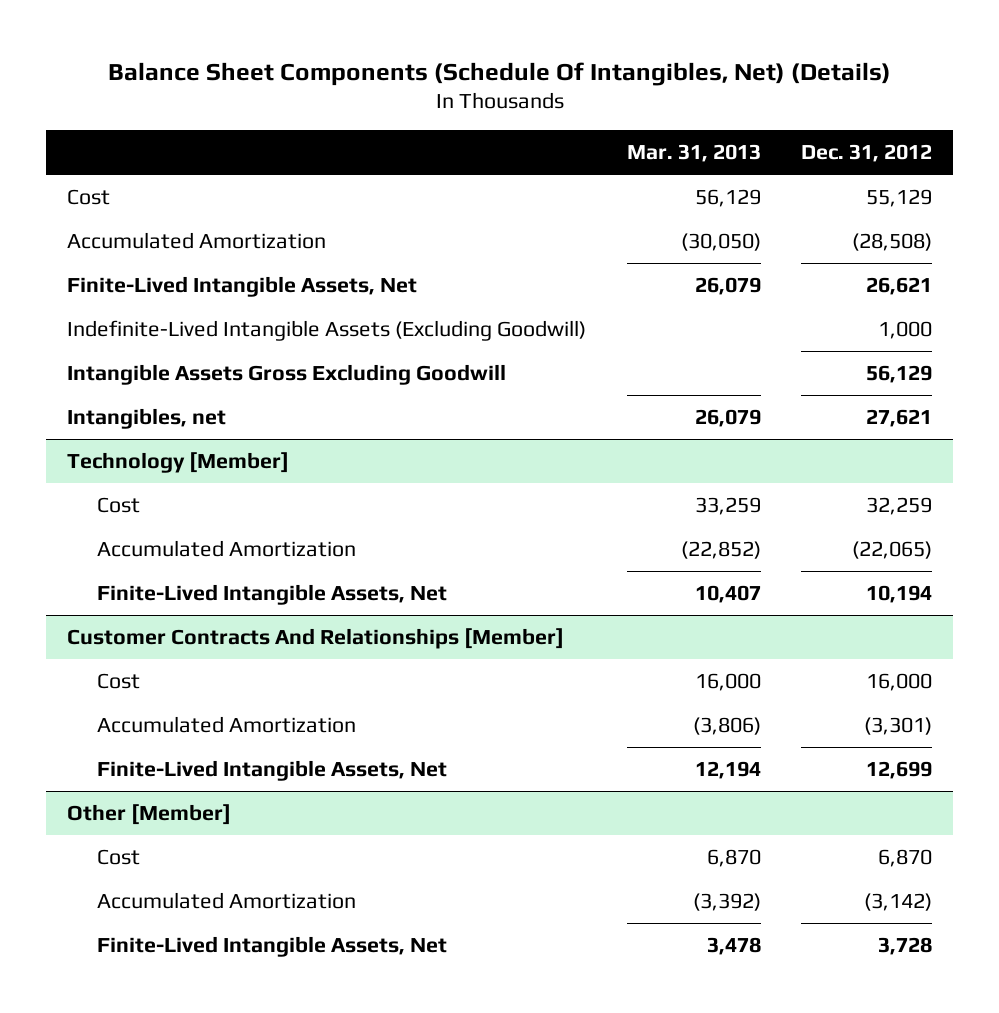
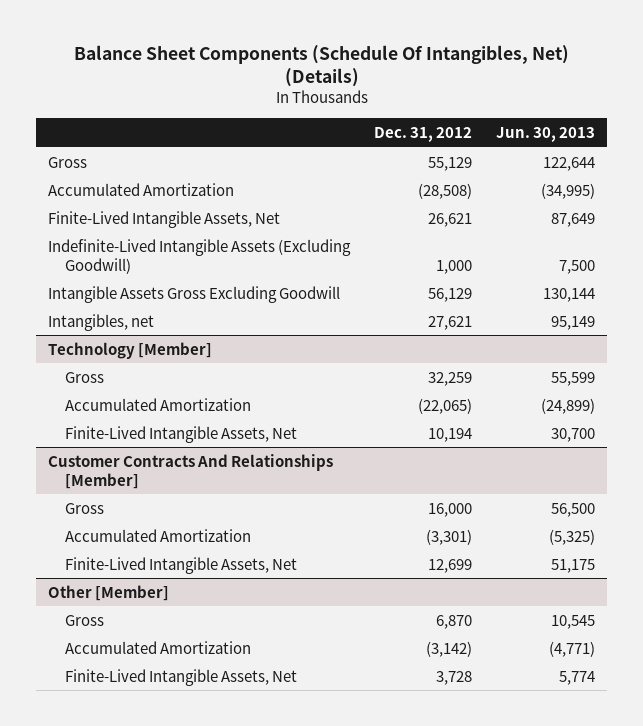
[626,144,761,163] Mar. 31, 2013 -> none
none -> [495,127,595,143] Jun. 30, 2013
[66,189,110,206] Cost -> [48,156,88,168] Gross
[97,497,141,514] Cost -> [65,371,105,383] Gross
[97,673,141,690] Cost -> [65,502,105,514] Gross
[97,849,141,866] Cost -> [65,614,105,626] Gross

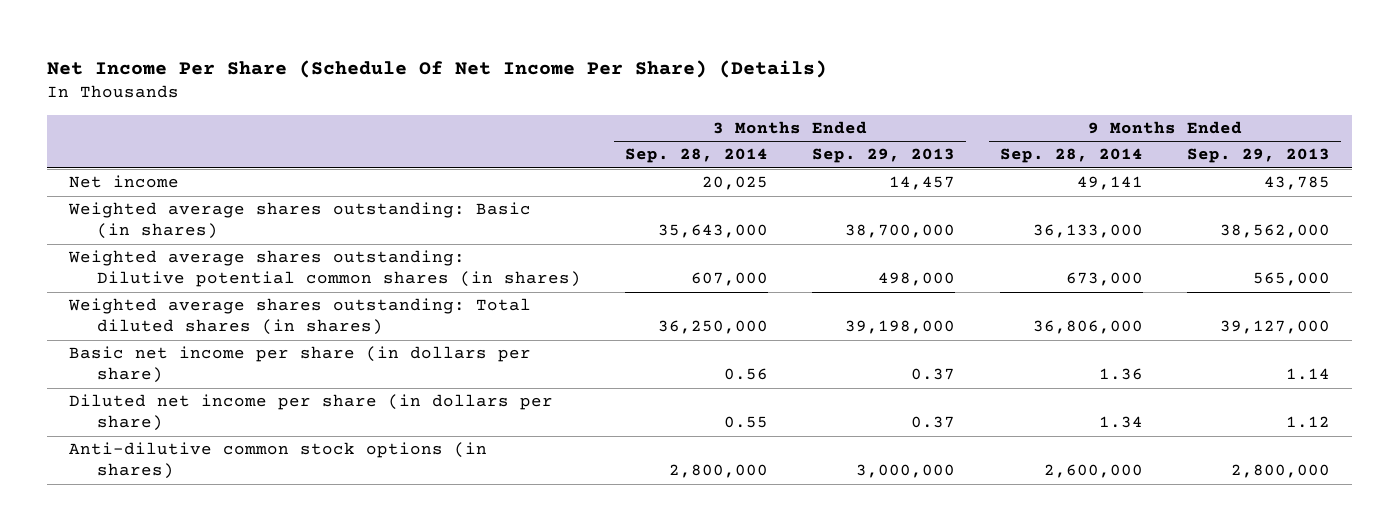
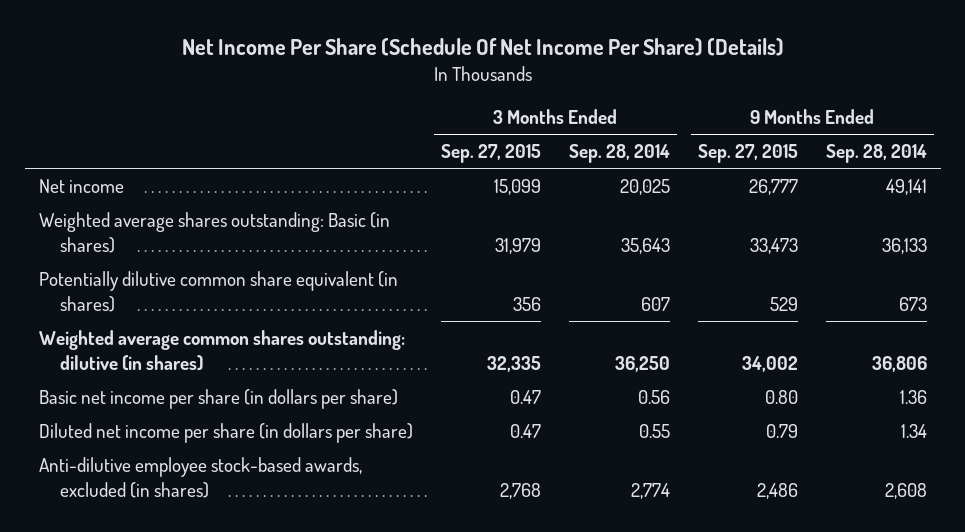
[812,148,956,164] Sep. 29, 2013 -> none
[1187,148,1331,164] Sep. 29, 2013 -> none
none -> [440,144,541,164] Sep. 27, 2015
none -> [697,144,798,164] Sep. 27, 2015
[658,224,769,239] 35,643,000 -> [620,237,670,254] 35,643
[1032,224,1143,239] 36,133,000 -> [881,237,927,254] 36,133
[68,250,581,288] Weighted average shares outstanding: Dilutive potential common shares (in shares) -> [38,271,398,312] Potentially dilutive common share equivalent (in shares)
[691,272,769,287] 607,000 -> [640,296,670,311] 607
[1065,272,1143,287] 673,000 -> [898,296,927,311] 673
[68,298,532,336] Weighted average shares outstanding: Total diluted shares (in shares) -> [38,330,405,371] Weighted average common shares outstanding: dilutive (in shares)
[658,320,769,335] 36,250,000 -> [614,355,670,372] 36,250
[1032,320,1143,335] 36,806,000 -> [871,355,927,372] 36,806
[69,442,488,480] Anti-dilutive common stock options (in shares) -> [38,457,362,498] Anti-dilutive employee stock-based awards, excluded (in shares)
[669,464,769,479] 2,800,000 -> [630,482,670,499] 2,774
[1043,464,1143,479] 2,600,000 -> [884,482,927,499] 2,608

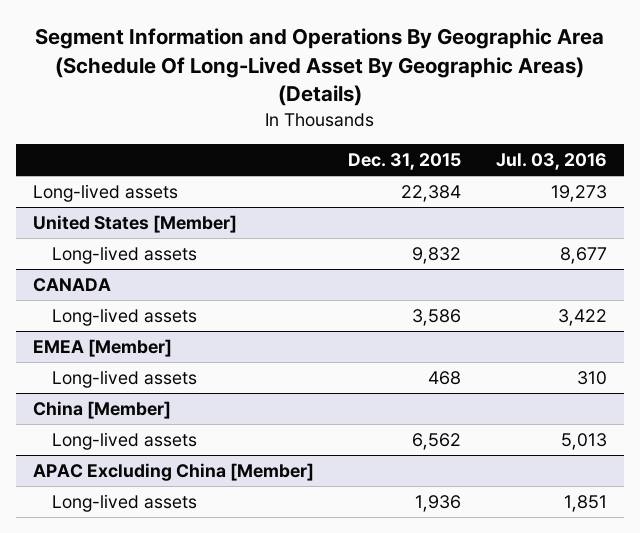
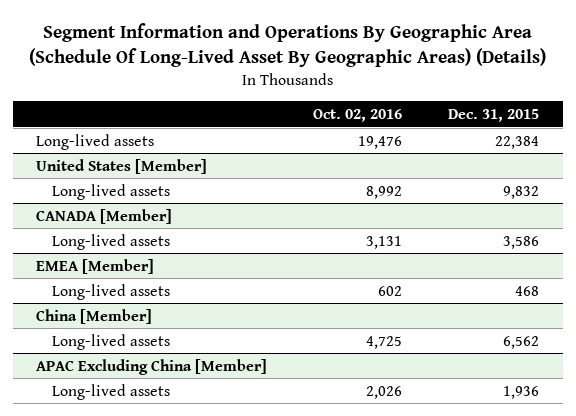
[495,153,607,171] Jul. 03, 2016 -> none
none -> [313,108,403,122] Oct. 02, 2016
[33,278,112,293] CANADA -> [36,208,173,224] CANADA [Member]

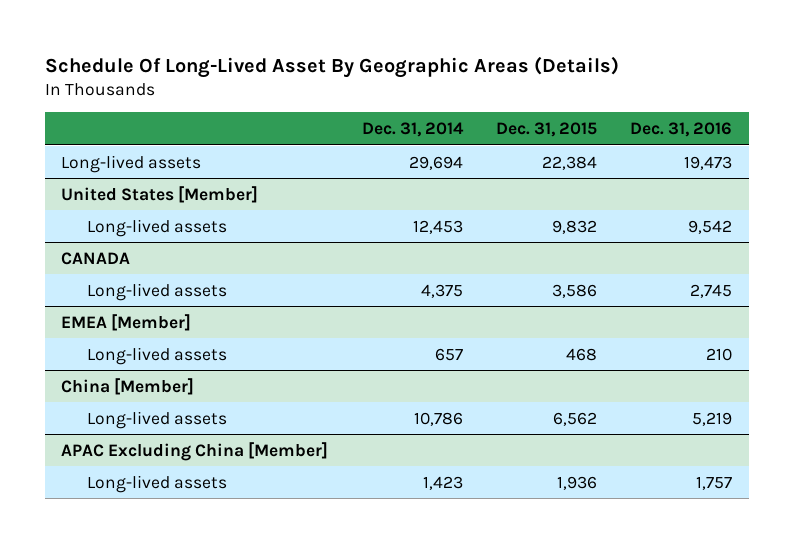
[28,23,546,68] Segment Information and Operations By Geographic Area (Schedule Of Long-Lived Asset By Geographic Areas) (Details) -> [44,55,619,78] Schedule Of Long-Lived Asset By Geographic Areas (Details)
[313,108,403,122] Oct. 02, 2016 -> none
none -> [361,121,464,137] Dec. 31, 2014
none -> [630,121,733,137] Dec. 31, 2016
[36,208,173,224] CANADA [Member] -> [61,251,131,265] CANADA

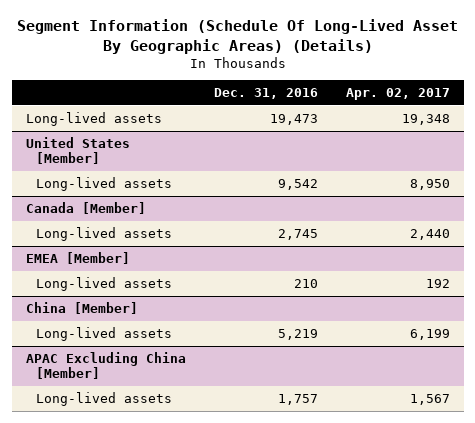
[44,55,619,78] Schedule Of Long-Lived Asset By Geographic Areas (Details) -> [16,19,458,54] Segment Information (Schedule Of Long-Lived Asset By Geographic Areas) (Details)
[361,121,464,137] Dec. 31, 2014 -> none
[495,121,597,137] Dec. 31, 2015 -> none
none -> [345,88,450,101] Apr. 02, 2017
[61,251,131,265] CANADA -> [25,201,146,214] Canada [Member]

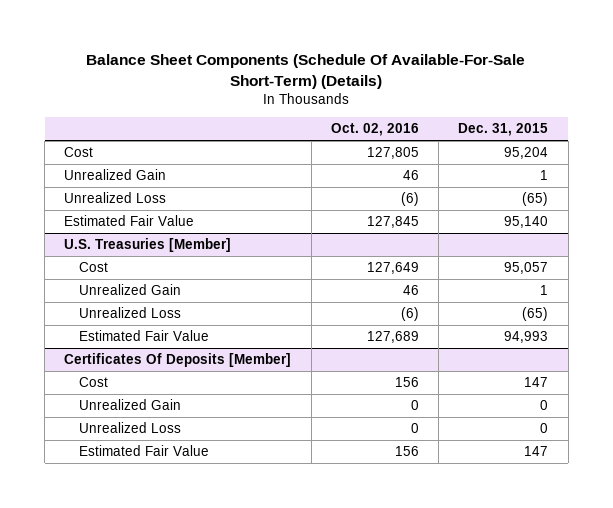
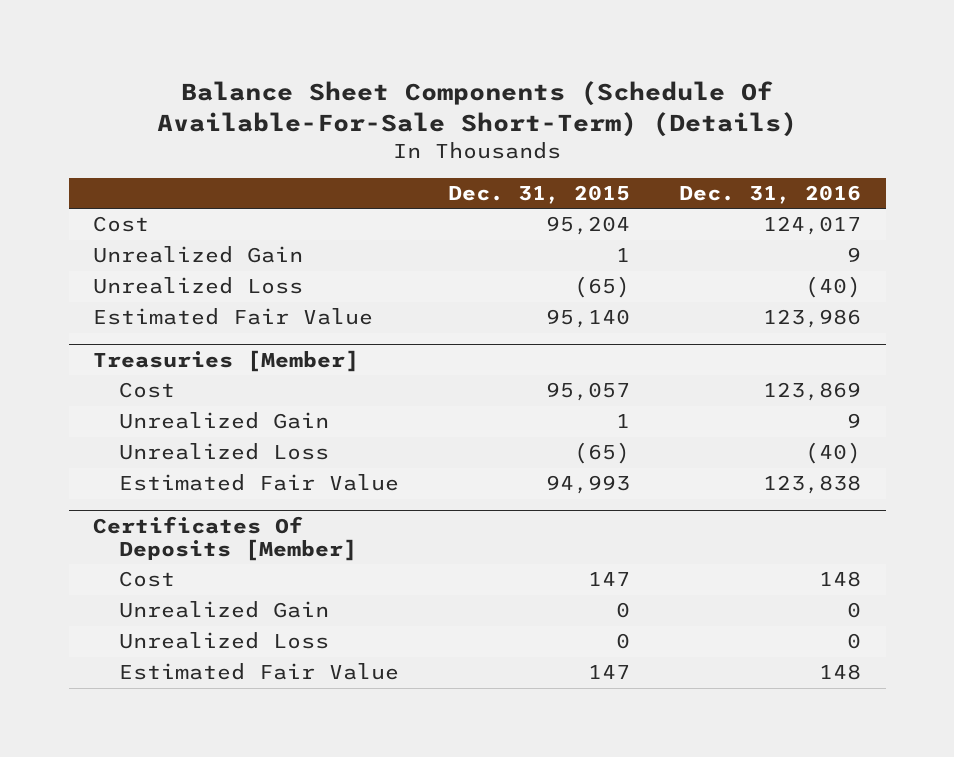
[330,123,419,137] Oct. 02, 2016 -> none
none -> [679,185,862,205] Dec. 31, 2016
[64,238,232,253] U.S. Treasuries [Member] -> [93,349,360,372] Treasuries [Member]

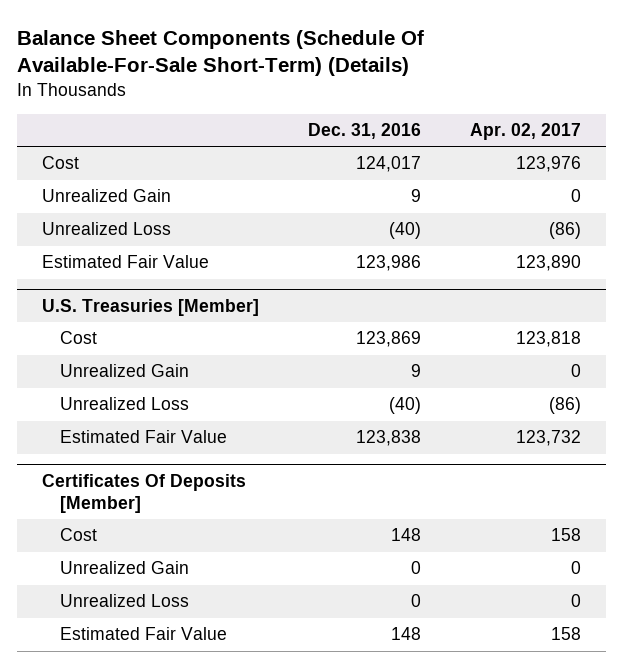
[448,185,631,205] Dec. 31, 2015 -> none
none -> [470,123,582,141] Apr. 02, 2017
[93,349,360,372] Treasuries [Member] -> [41,299,259,317] U.S. Treasuries [Member]

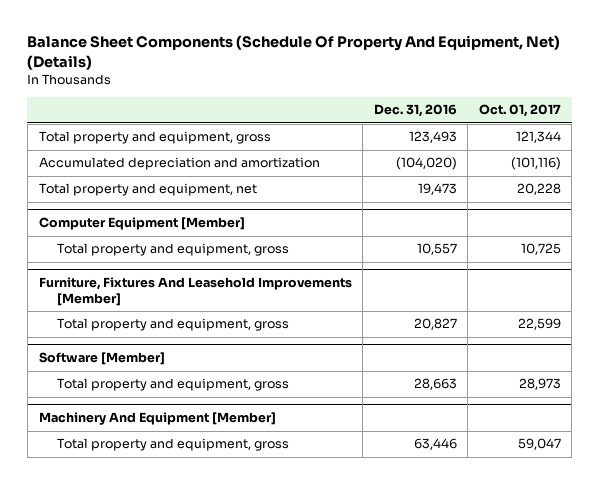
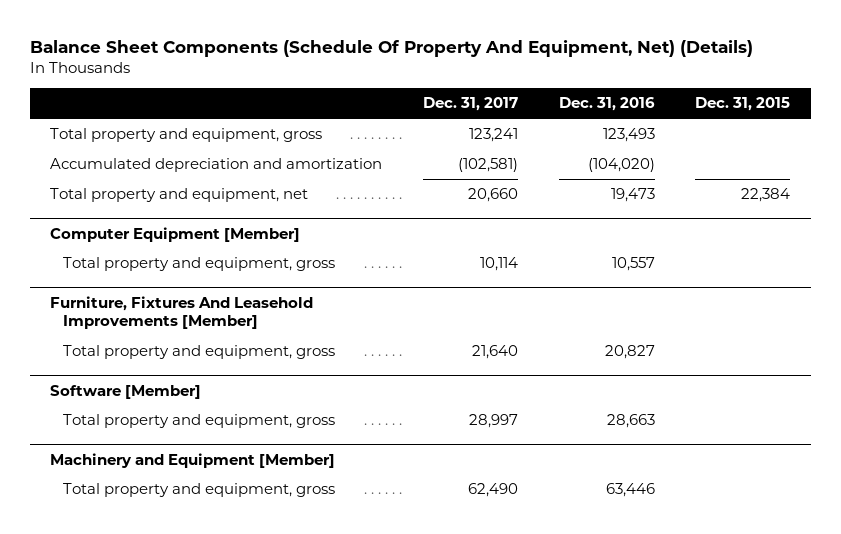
[478,104,561,118] Oct. 01, 2017 -> none
none -> [422,97,518,112] Dec. 31, 2017
none -> [695,97,791,112] Dec. 31, 2015
[38,412,276,426] Machinery And Equipment [Member] -> [50,452,336,468] Machinery and Equipment [Member]

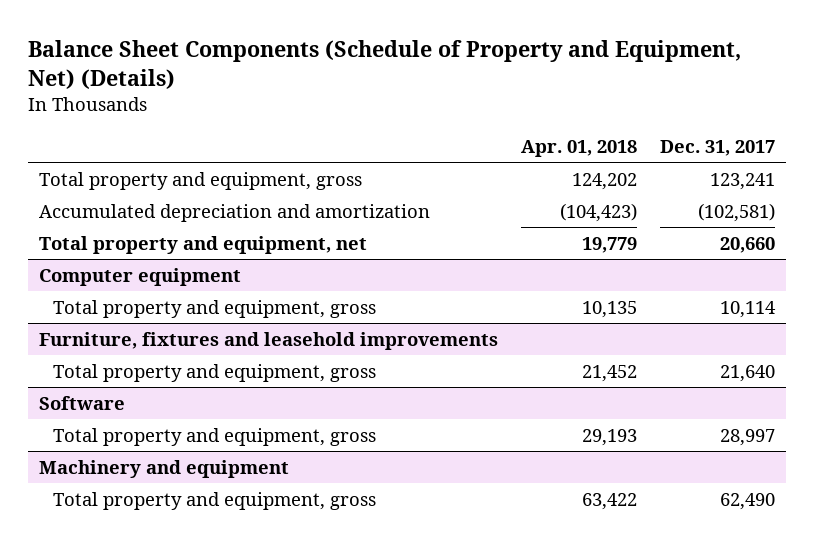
[29,39,753,57] Balance Sheet Components (Schedule Of Property And Equipment, Net) (Details) -> [27,40,741,90] Balance Sheet Components (Schedule of Property and Equipment, Net) (Details)
[558,97,655,112] Dec. 31, 2016 -> none
[695,97,791,112] Dec. 31, 2015 -> none
none -> [521,139,638,157] Apr. 01, 2018
[50,226,301,242] Computer Equipment [Member] -> [39,267,242,286] Computer equipment
[50,295,314,330] Furniture, Fixtures And Leasehold Improvements [Member] -> [39,331,499,350] Furniture, fixtures and leasehold improvements
[50,384,202,399] Software [Member] -> [39,395,126,410] Software
[50,452,336,468] Machinery and Equipment [Member] -> [39,459,290,478] Machinery and equipment

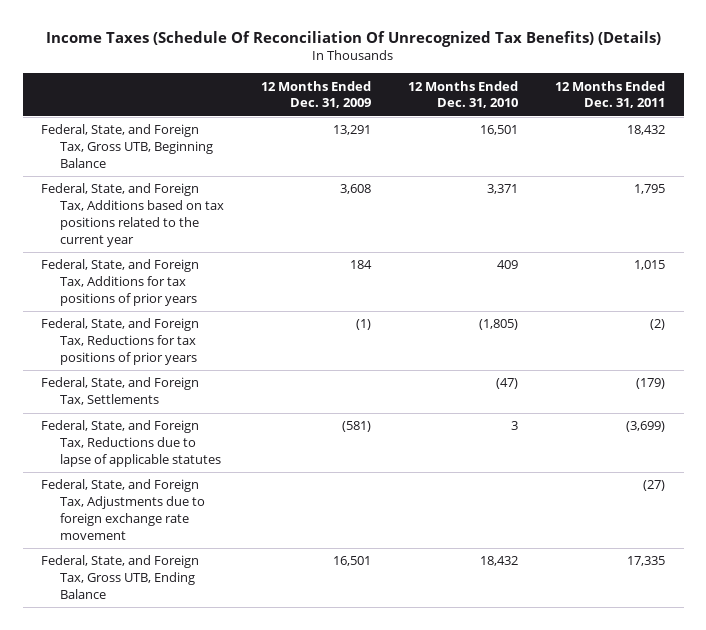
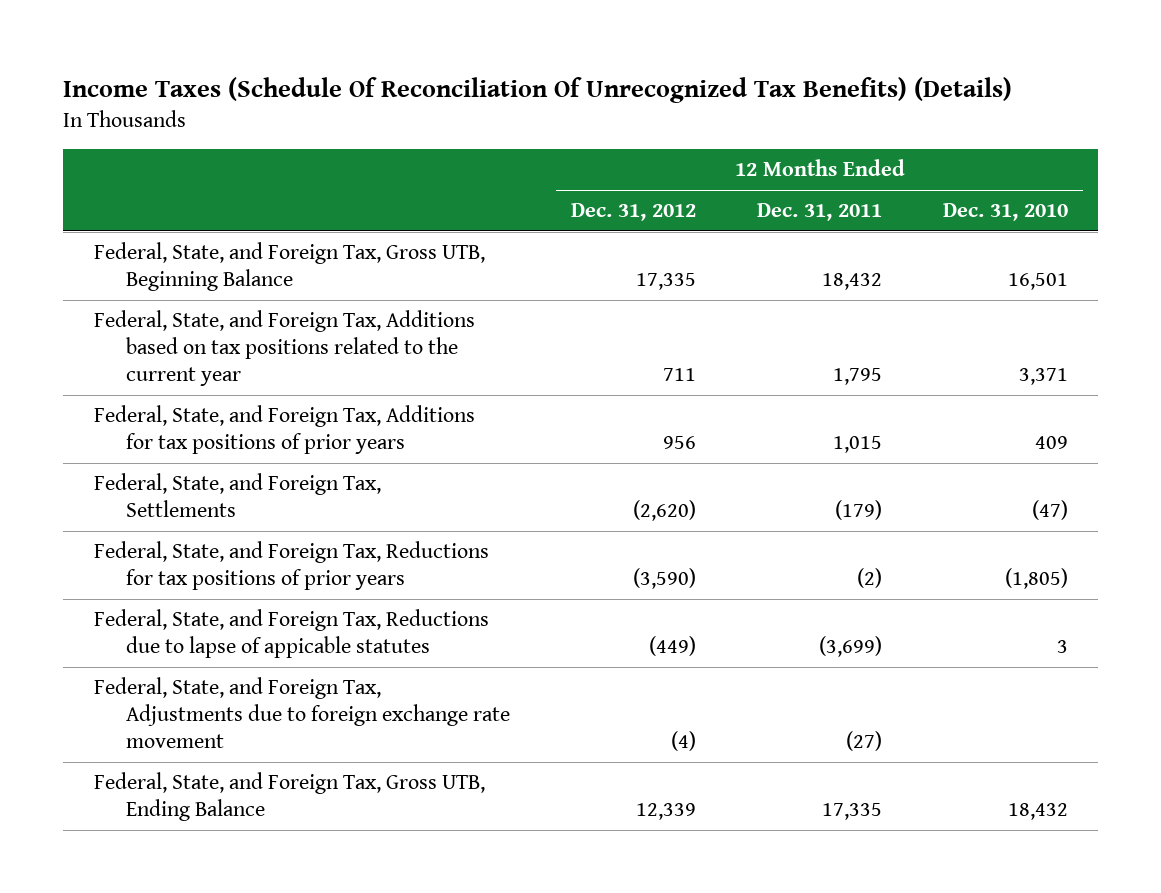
[260,80,371,109] 12 Months Ended Dec. 31, 2009 -> none
none -> [571,203,697,222] Dec. 31, 2012
[41,318,200,366] Federal, State, and Foreign Tax, Reductions for tax positions of prior years -> [93,541,489,591] Federal, State, and Foreign Tax, Reductions for tax positions of prior years
[41,420,221,468] Federal, State, and Foreign Tax, Reductions due to lapse of applicable statutes -> [93,609,489,659] Federal, State, and Foreign Tax, Reductions due to lapse of appicable statutes

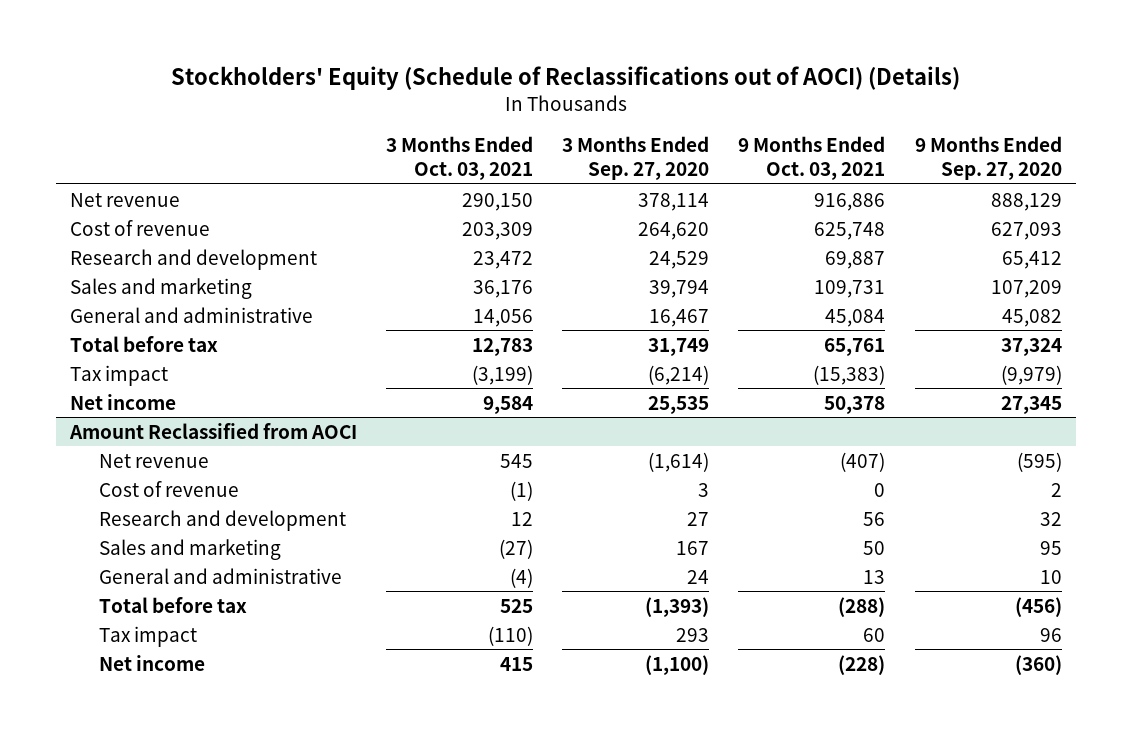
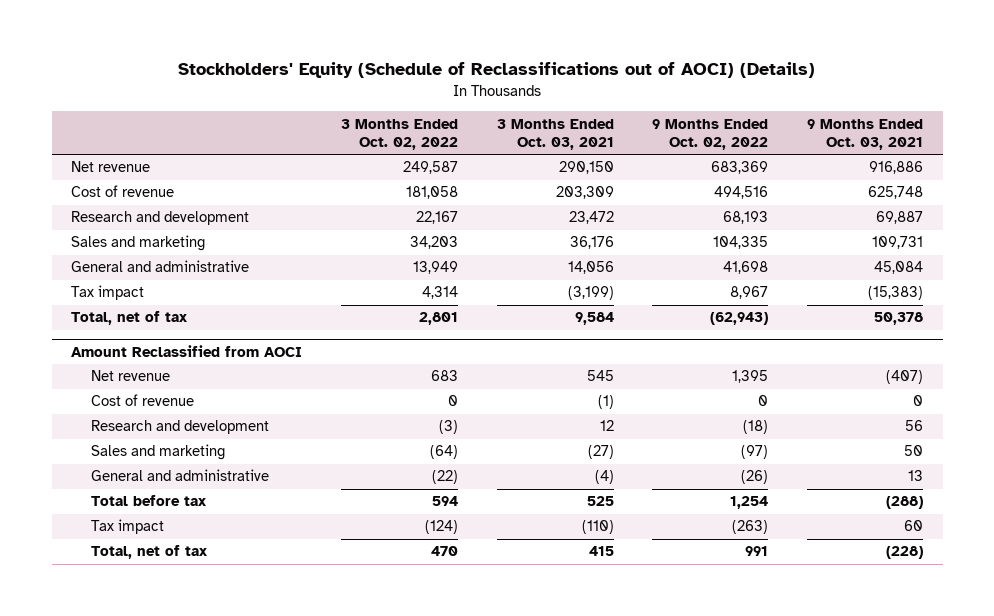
[562,135,710,181] 3 Months Ended Sep. 27, 2020 -> none
[914,135,1062,181] 9 Months Ended Sep. 27, 2020 -> none
none -> [340,118,458,151] 3 Months Ended Oct. 02, 2022
none -> [652,118,769,151] 9 Months Ended Oct. 02, 2022
[70,335,219,352] Total before tax -> none
[70,393,177,410] Net income -> [71,311,188,326] Total, net of tax
[98,654,205,671] Net income -> [90,545,207,560] Total, net of tax

